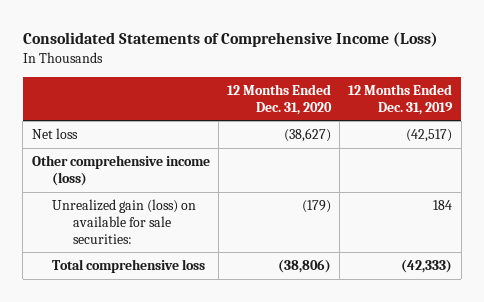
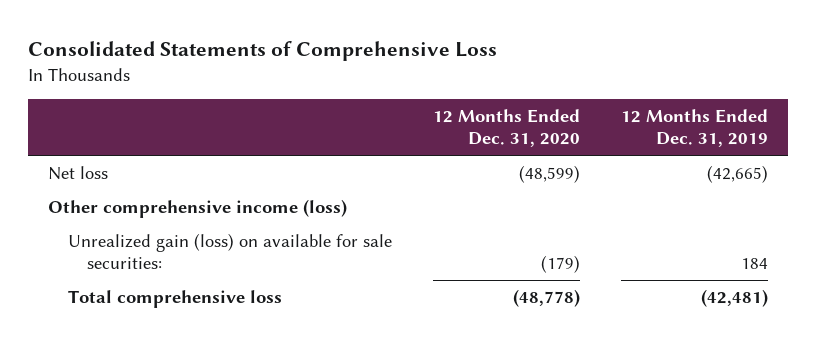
[22,32,438,48] Consolidated Statements of Comprehensive Income (Loss) -> [27,41,497,62] Consolidated Statements of Comprehensive Loss
[284,128,332,143] (38,627) -> [518,164,580,183] (48,599)
[406,129,453,143] (42,517) -> [706,164,768,183] (42,665)
[278,259,332,274] (38,806) -> [512,288,580,307] (48,778)
[401,259,453,274] (42,333) -> [700,288,768,307] (42,481)

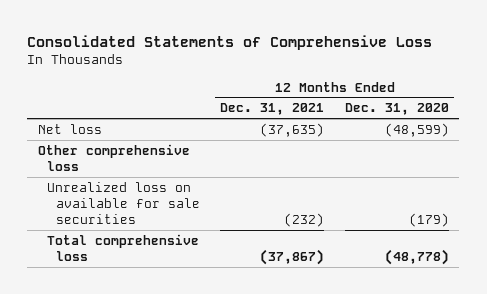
[620,108,768,148] 12 Months Ended Dec. 31, 2019 -> none
none -> [220,103,325,116] Dec. 31, 2021
[48,198,348,218] Other comprehensive income (loss) -> [37,143,190,171] Other comprehensive loss
[67,232,392,270] Unrealized gain (loss) on available for sale securities: -> [46,181,200,225] Unrealized loss on available for sale securities

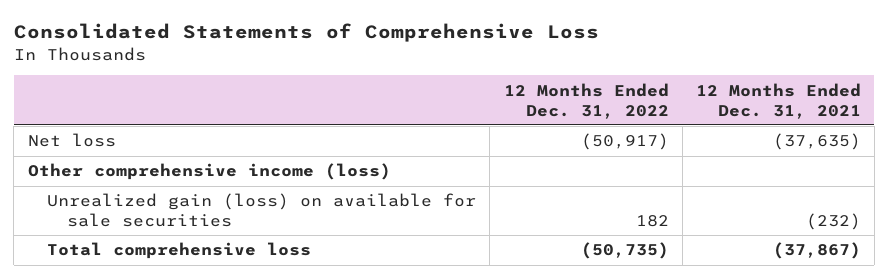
[344,103,449,116] Dec. 31, 2020 -> none
none -> [503,82,669,119] 12 Months Ended Dec. 31, 2022
[37,143,190,171] Other comprehensive loss -> [27,163,391,181] Other comprehensive income (loss)
[46,181,200,225] Unrealized loss on available for sale securities -> [47,193,477,228] Unrealized gain (loss) on available for sale securities

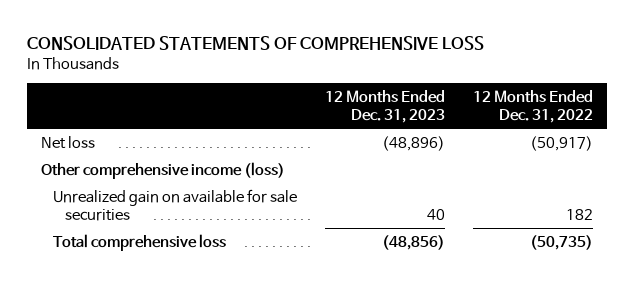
[13,23,599,43] Consolidated Statements of Comprehensive Loss -> [27,36,485,51] CONSOLIDATED STATEMENTS OF COMPREHENSIVE LOSS
[695,82,861,119] 12 Months Ended Dec. 31, 2021 -> none
none -> [325,89,446,123] 12 Months Ended Dec. 31, 2023
[47,193,477,228] Unrealized gain (loss) on available for sale securities -> [53,188,298,221] Unrealized gain on available for sale securities

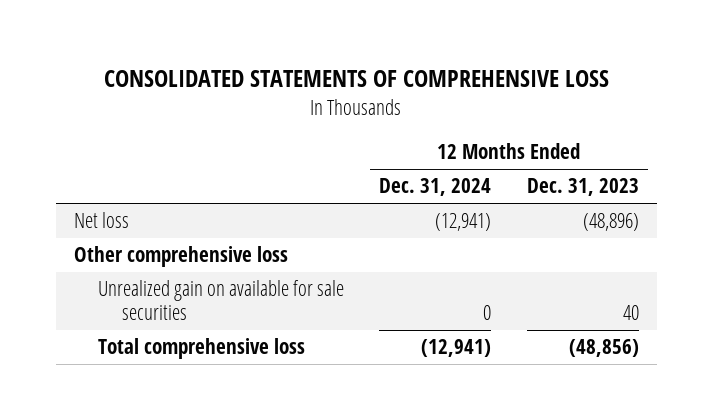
[473,89,594,123] 12 Months Ended Dec. 31, 2022 -> none
none -> [379,178,492,197] Dec. 31, 2024
[41,161,286,179] Other comprehensive income (loss) -> [73,246,288,268] Other comprehensive loss

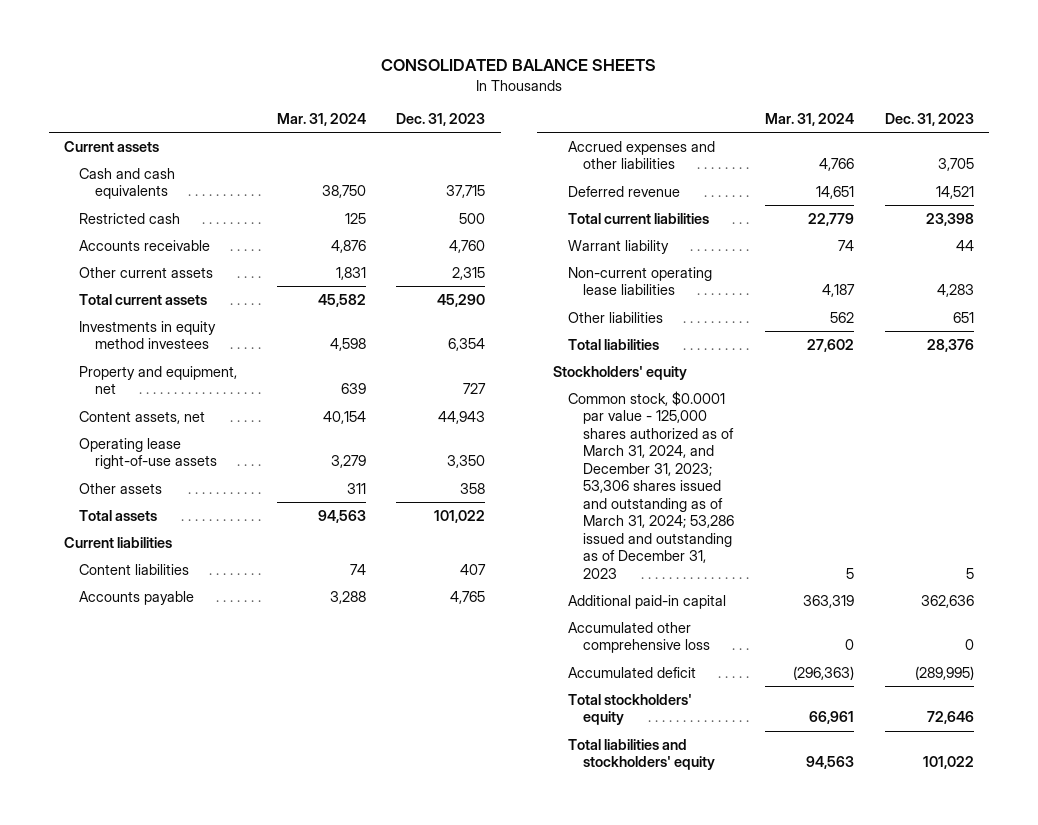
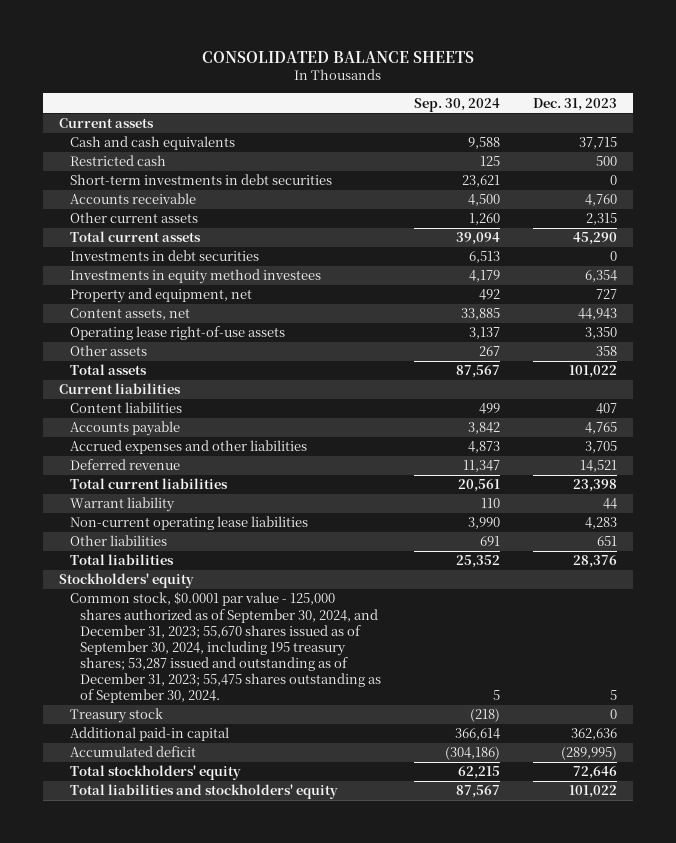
[276,113,366,127] Mar. 31, 2024 -> none
none -> [413,97,500,112] Sep. 30, 2024
none -> [69,174,332,186] Short-term investments in debt securities
none -> [69,250,259,262] Investments in debt securities
[567,390,734,579] Common stock, $0.0001 par value - 125,000 shares authorized as of March 31, 2024, and December 31, 2023; 53,306 shares issued and outstanding as of March 31, 2024; 53,286 issued and outstanding as of December 31, 2023 -> [69,592,382,704] Common stock, $0.0001 par value - 125,000 shares authorized as of September 30, 2024, and December 31, 2023; 55,670 shares issued as of September 30, 2024, including 195 treasury shares; 53,287 issued and outstanding as of December 31, 2023; 55,475 shares outstanding as of September 30, 2024.
none -> [69,708,163,724] Treasury stock
[567,621,710,654] Accumulated other comprehensive loss -> none

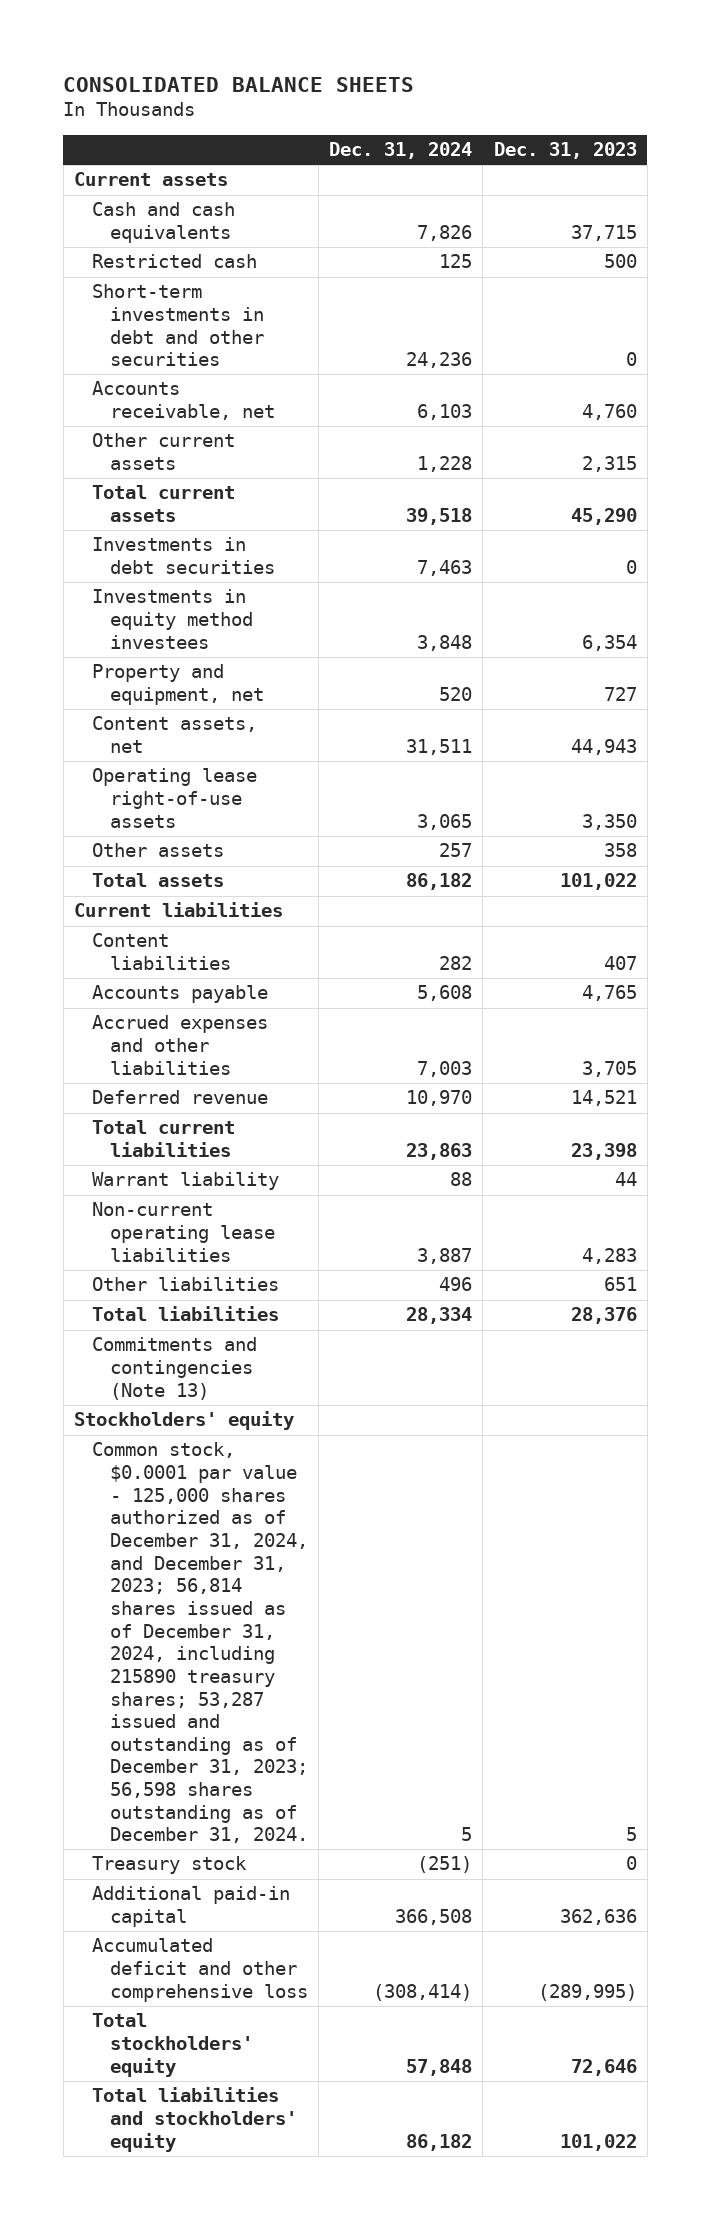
[413,97,500,112] Sep. 30, 2024 -> none
none -> [329,142,473,160] Dec. 31, 2024
[69,174,332,186] Short-term investments in debt securities -> [91,284,264,367] Short-term investments in debt and other securities
[69,193,196,205] Accounts receivable -> [91,381,275,421] Accounts receivable, net
none -> [91,1337,257,1400] Commitments and contingencies (Note 13)
[69,592,382,704] Common stock, $0.0001 par value - 125,000 shares authorized as of September 30, 2024, and December 31, 2023; 55,670 shares issued as of September 30, 2024, including 195 treasury shares; 53,287 issued and outstanding as of December 31, 2023; 55,475 shares outstanding as of September 30, 2024. -> [91,1442,308,1844] Common stock, $0.0001 par value - 125,000 shares authorized as of December 31, 2024, and December 31, 2023; 56,814 shares issued as of December 31, 2024, including 215890 treasury shares; 53,287 issued and outstanding as of December 31, 2023; 56,598 shares outstanding as of December 31, 2024.
[69,746,196,758] Accumulated deficit -> [91,1938,308,2002] Accumulated deficit and other comprehensive loss

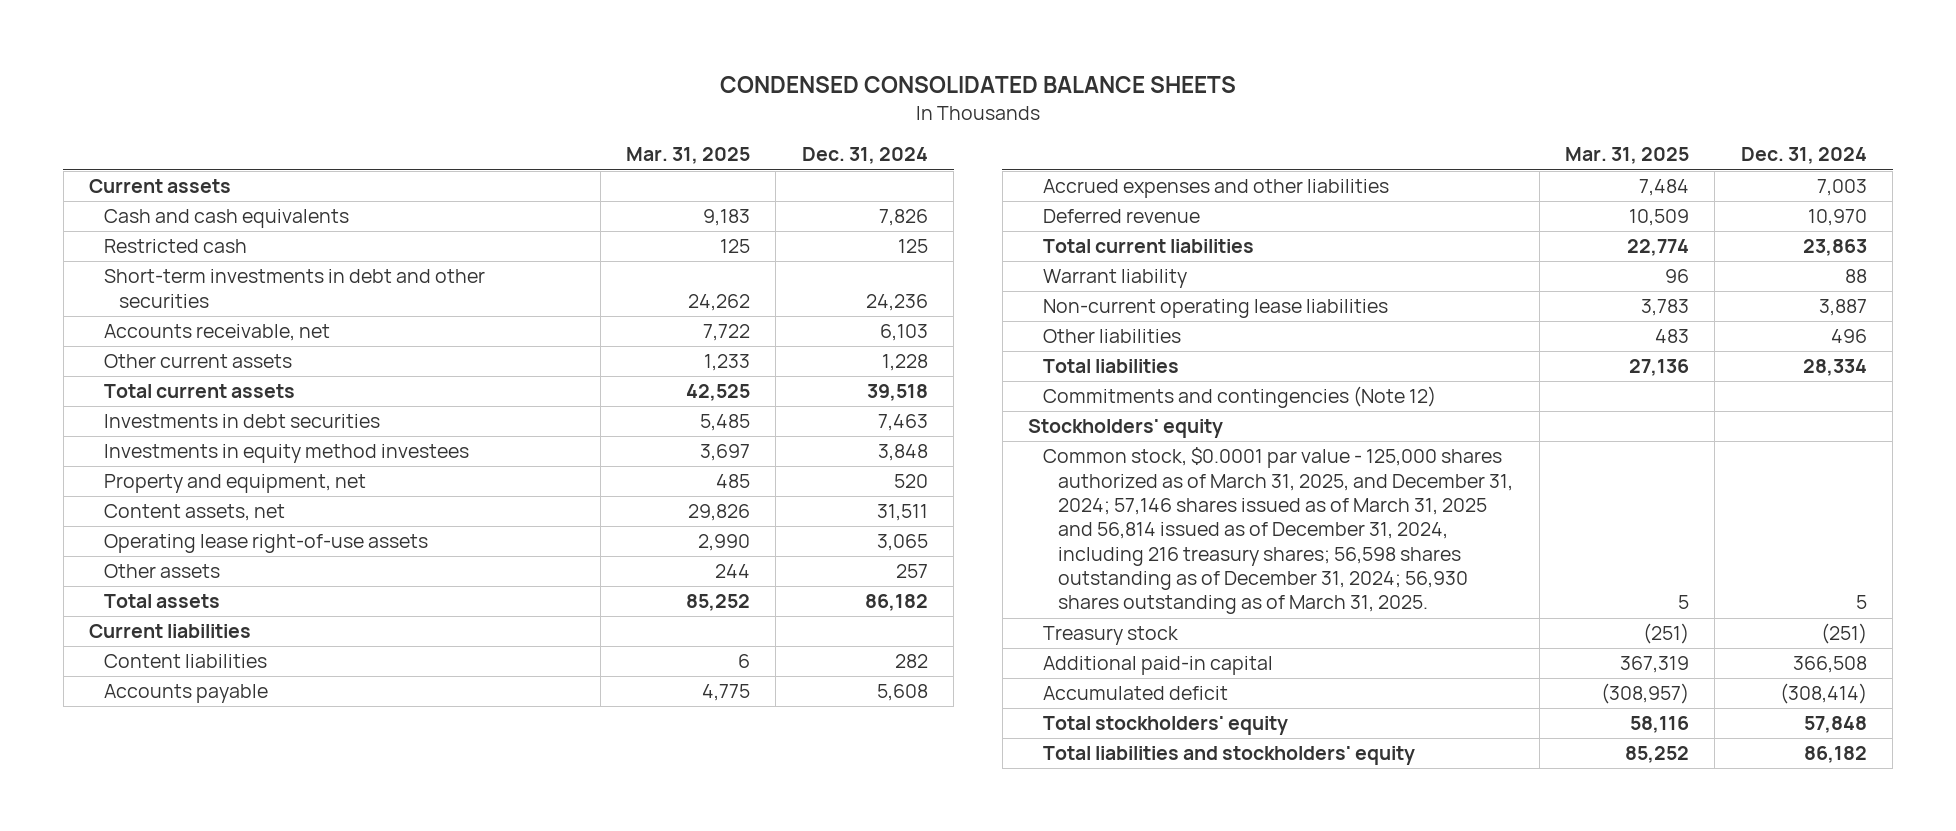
[63,76,415,92] CONSOLIDATED BALANCE SHEETS -> [719,76,1236,94] CONDENSED CONSOLIDATED BALANCE SHEETS
[493,142,637,160] Dec. 31, 2023 -> none
none -> [626,147,751,165] Mar. 31, 2025
[91,1337,257,1400] Commitments and contingencies (Note 13) -> [1043,386,1437,409] Commitments and contingencies (Note 12)
[91,1442,308,1844] Common stock, $0.0001 par value - 125,000 shares authorized as of December 31, 2024, and December 31, 2023; 56,814 shares issued as of December 31, 2024, including 215890 treasury shares; 53,287 issued and outstanding as of December 31, 2023; 56,598 shares outstanding as of December 31, 2024. -> [1043,447,1514,615] Common stock, $0.0001 par value - 125,000 shares authorized as of March 31, 2025, and December 31, 2024; 57,146 shares issued as of March 31, 2025 and 56,814 issued as of December 31, 2024, including 216 treasury shares; 56,598 shares outstanding as of December 31, 2024; 56,930 shares outstanding as of March 31, 2025.
[91,1938,308,2002] Accumulated deficit and other comprehensive loss -> [1043,686,1229,701] Accumulated deficit

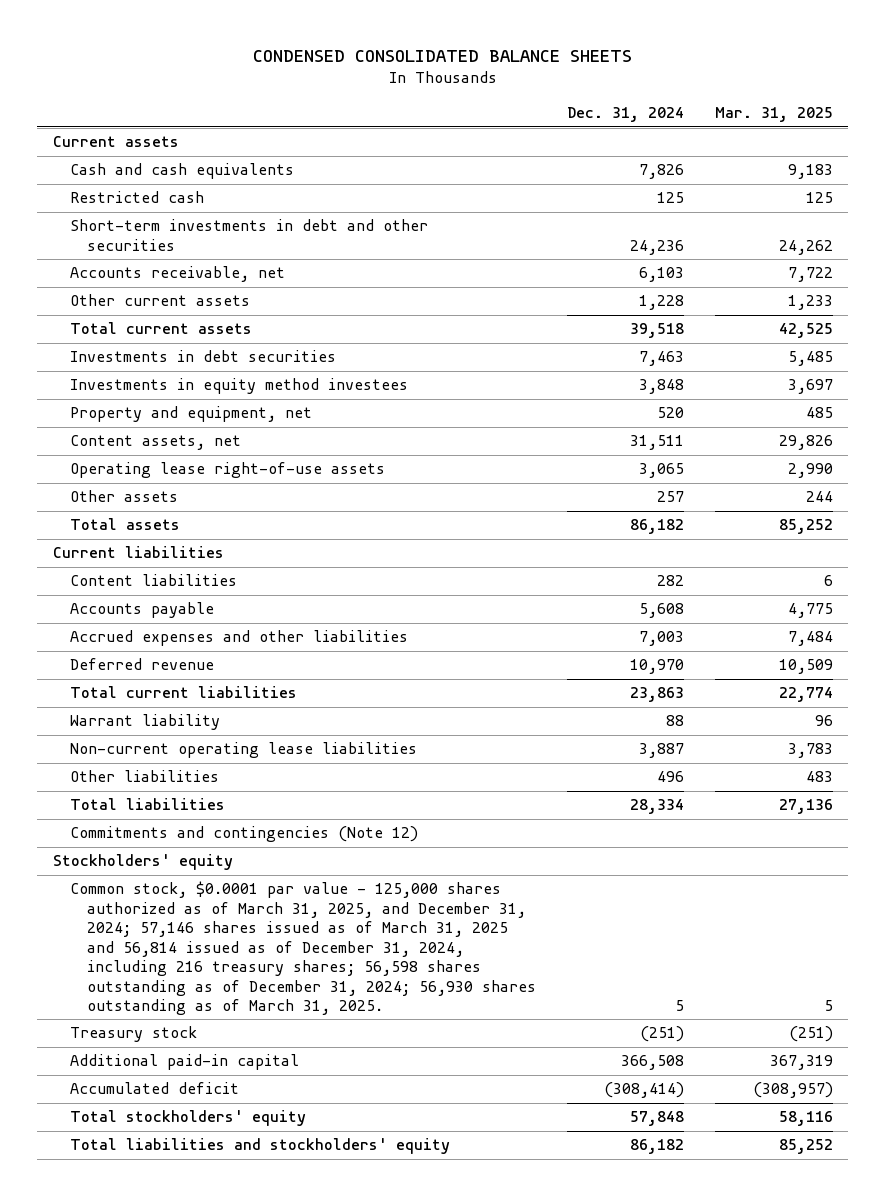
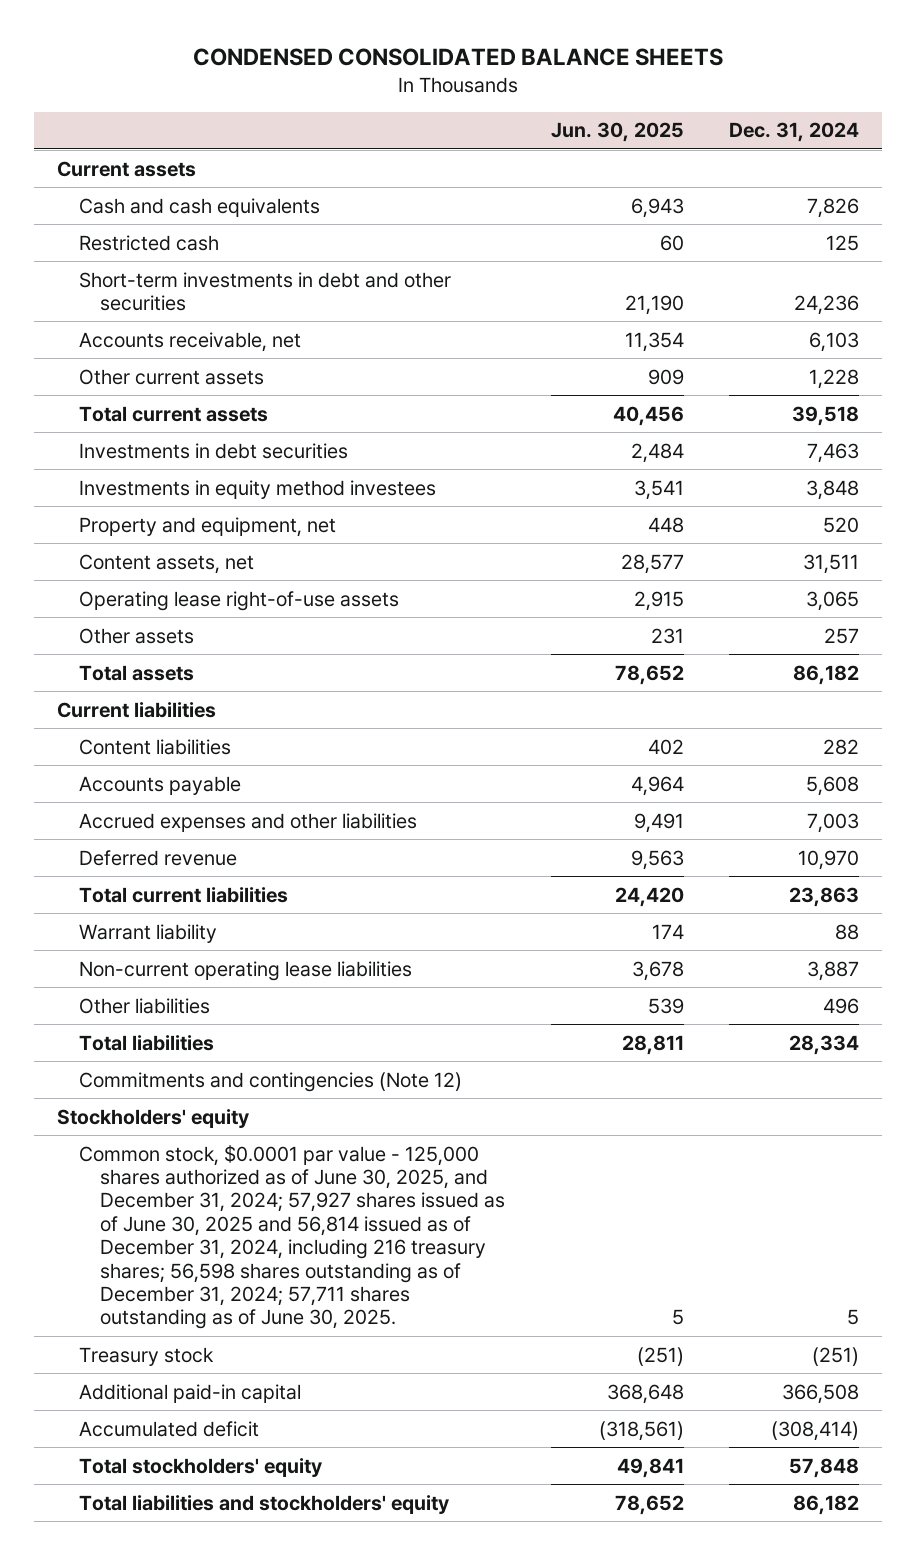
[714,107,833,123] Mar. 31, 2025 -> none
none -> [550,122,684,143] Jun. 30, 2025
[69,881,536,1015] Common stock, $0.0001 par value - 125,000 shares authorized as of March 31, 2025, and December 31, 2024; 57,146 shares issued as of March 31, 2025 and 56,814 issued as of December 31, 2024, including 216 treasury shares; 56,598 shares outstanding as of December 31, 2024; 56,930 shares outstanding as of March 31, 2025. -> [78,1144,506,1330] Common stock, $0.0001 par value - 125,000 shares authorized as of June 30, 2025, and December 31, 2024; 57,927 shares issued as of June 30, 2025 and 56,814 issued as of December 31, 2024, including 216 treasury shares; 56,598 shares outstanding as of December 31, 2024; 57,711 shares outstanding as of June 30, 2025.

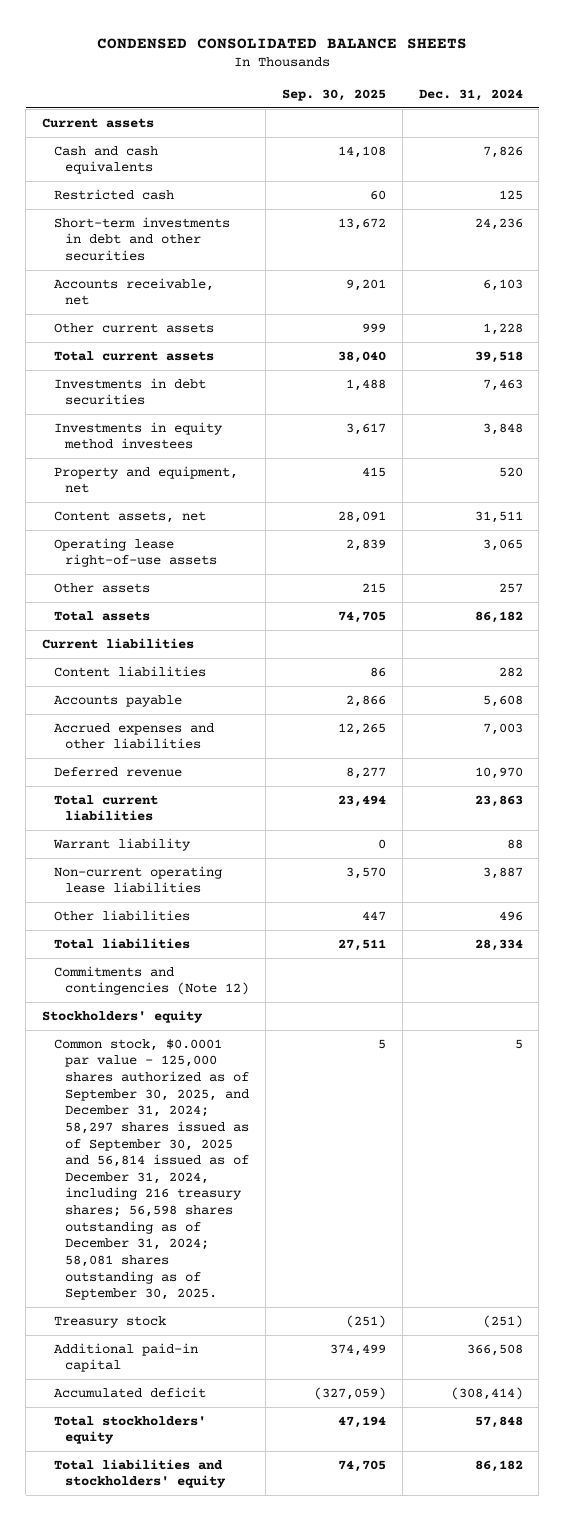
[550,122,684,143] Jun. 30, 2025 -> none
none -> [281,89,386,102] Sep. 30, 2025
[78,1144,506,1330] Common stock, $0.0001 par value - 125,000 shares authorized as of June 30, 2025, and December 31, 2024; 57,927 shares issued as of June 30, 2025 and 56,814 issued as of December 31, 2024, including 216 treasury shares; 56,598 shares outstanding as of December 31, 2024; 57,711 shares outstanding as of June 30, 2025. -> [53,1038,250,1301] Common stock, $0.0001 par value - 125,000 shares authorized as of September 30, 2025, and December 31, 2024; 58,297 shares issued as of September 30, 2025 and 56,814 issued as of December 31, 2024, including 216 treasury shares; 56,598 shares outstanding as of December 31, 2024; 58,081 shares outstanding as of September 30, 2025.

